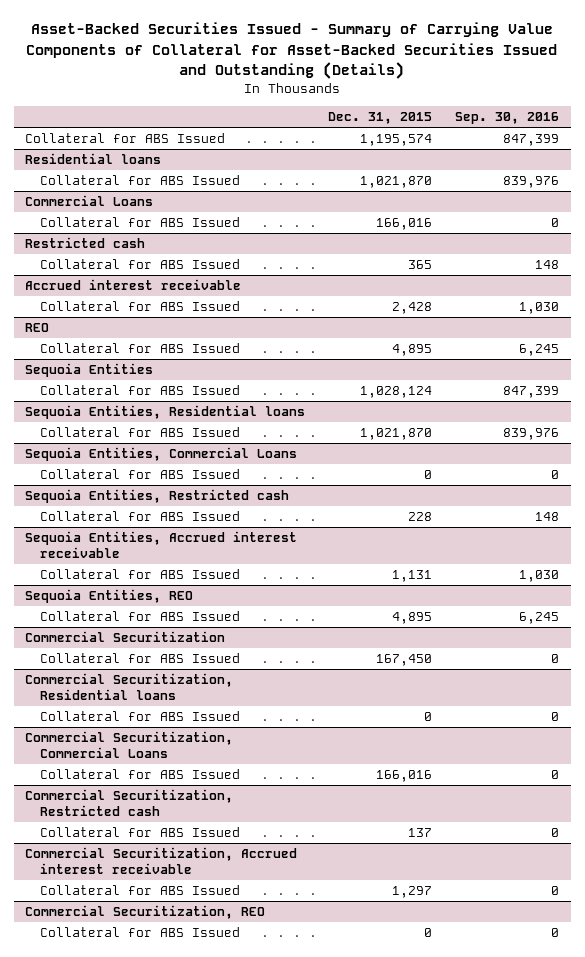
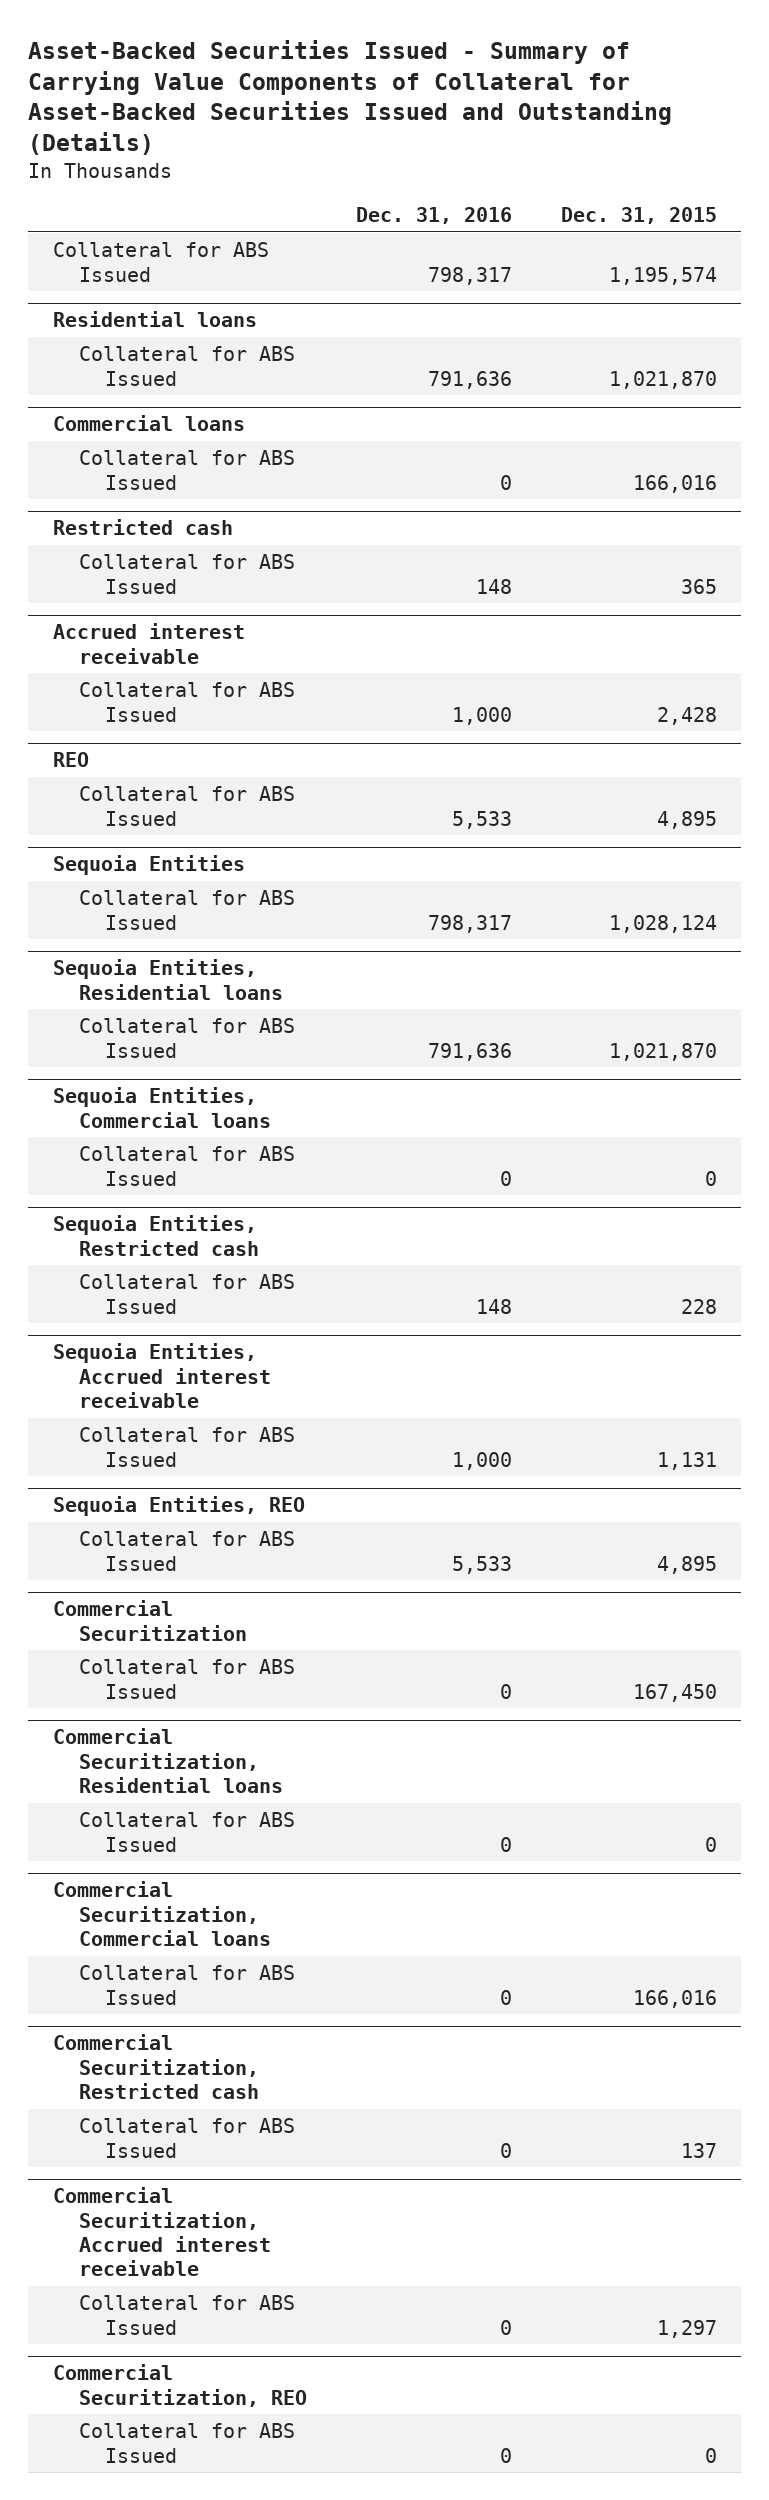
[455,112,560,125] Sep. 30, 2016 -> none
none -> [355,207,512,225] Dec. 31, 2016
[25,194,154,206] Commercial Loans -> [52,415,245,432] Commercial loans
[25,446,298,461] Sequoia Entities, Commercial Loans -> [52,1087,271,1128] Sequoia Entities, Commercial loans
[25,730,234,759] Commercial Securitization, Commercial Loans -> [52,1881,271,1946] Commercial Securitization, Commercial loans

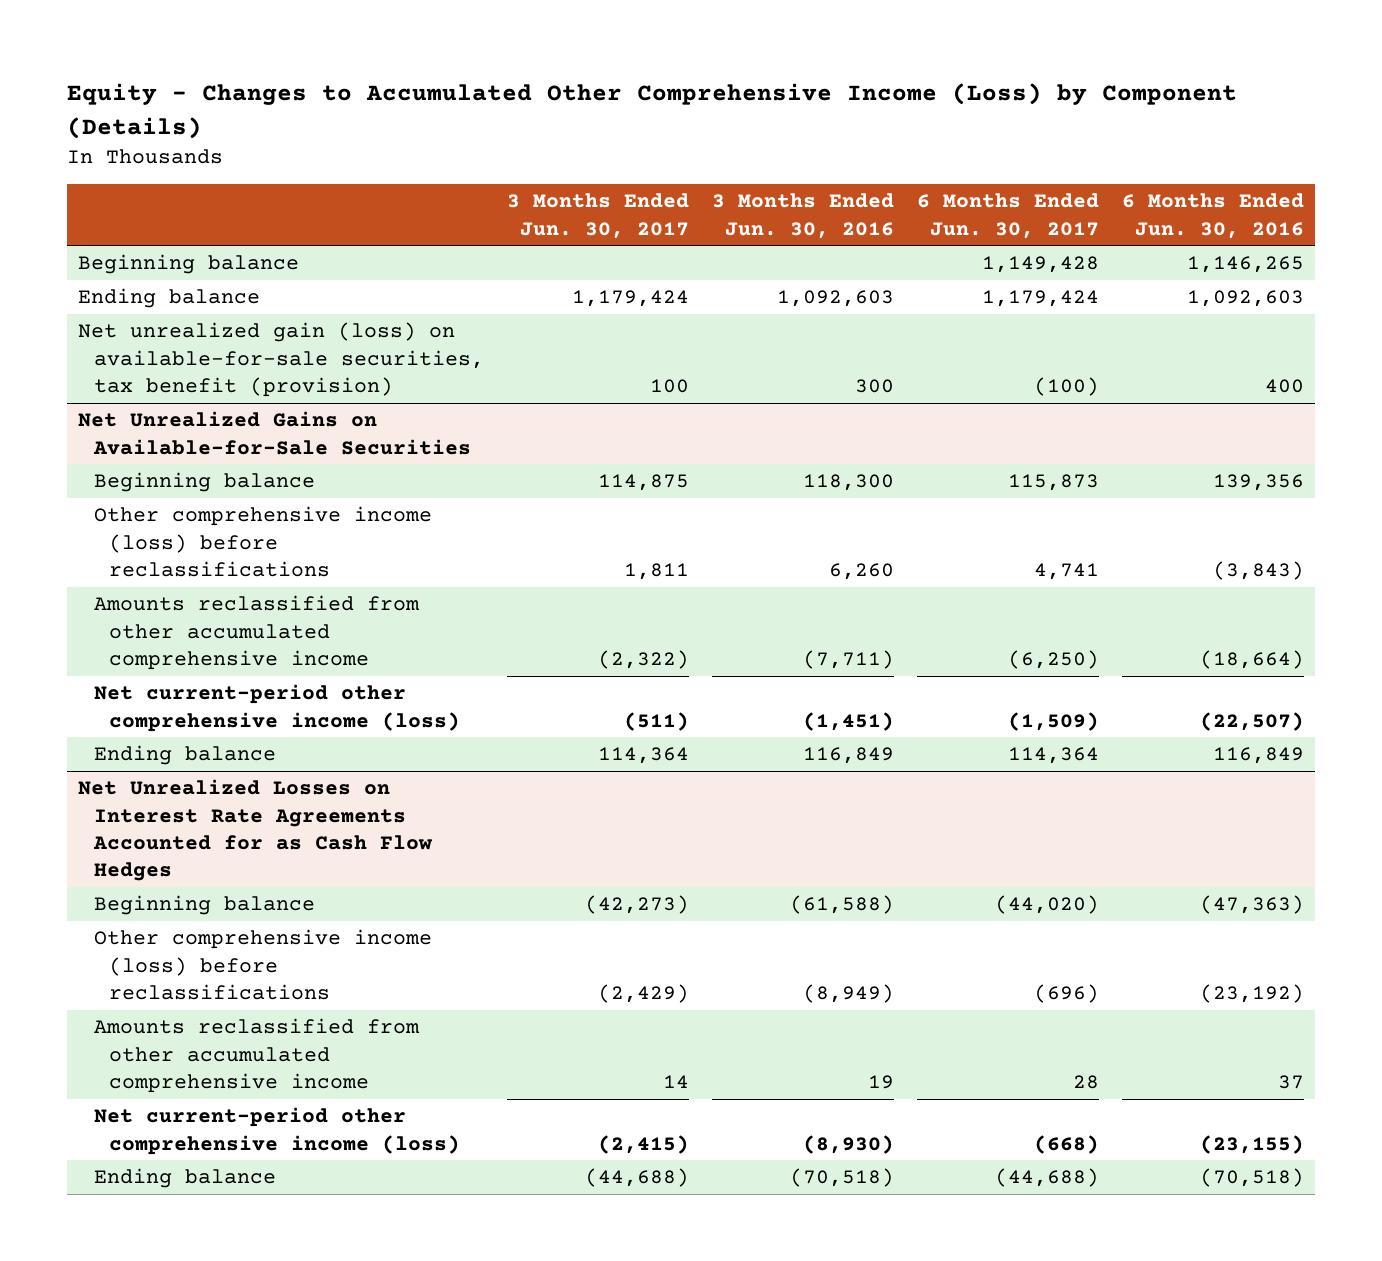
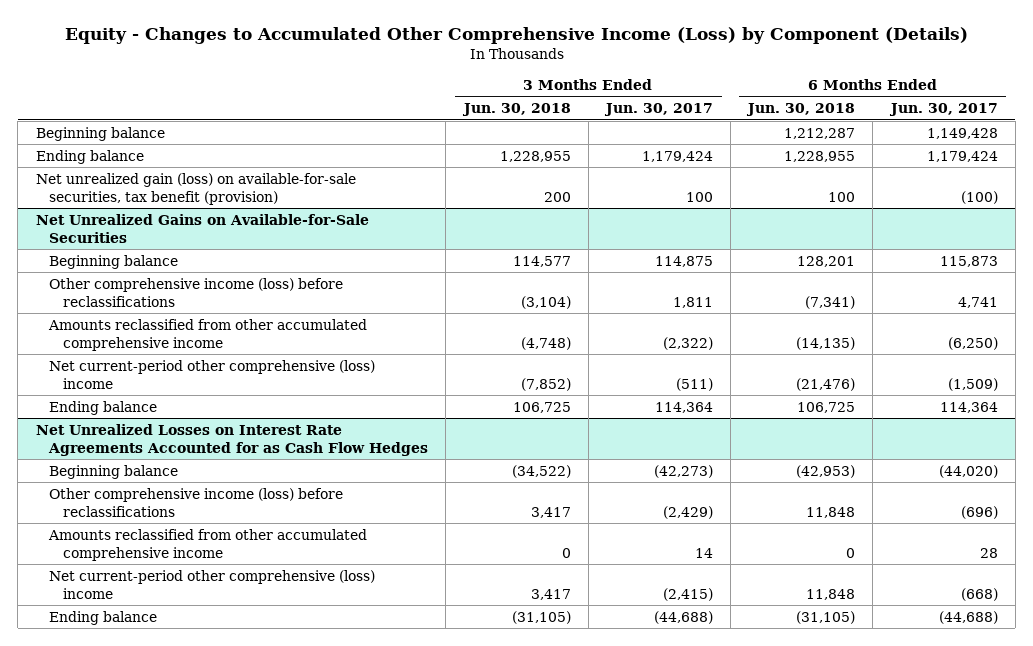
[711,193,894,239] 3 Months Ended Jun. 30, 2016 -> none
[1121,193,1304,239] 6 Months Ended Jun. 30, 2016 -> none
none -> [461,103,571,117] Jun. 30, 2018
none -> [746,103,856,117] Jun. 30, 2018
[93,684,461,732] Net current-period other comprehensive income (loss) -> [49,359,376,389] Net current-period other comprehensive (loss) income
[93,1107,461,1155] Net current-period other comprehensive income (loss) -> [49,569,376,599] Net current-period other comprehensive (loss) income

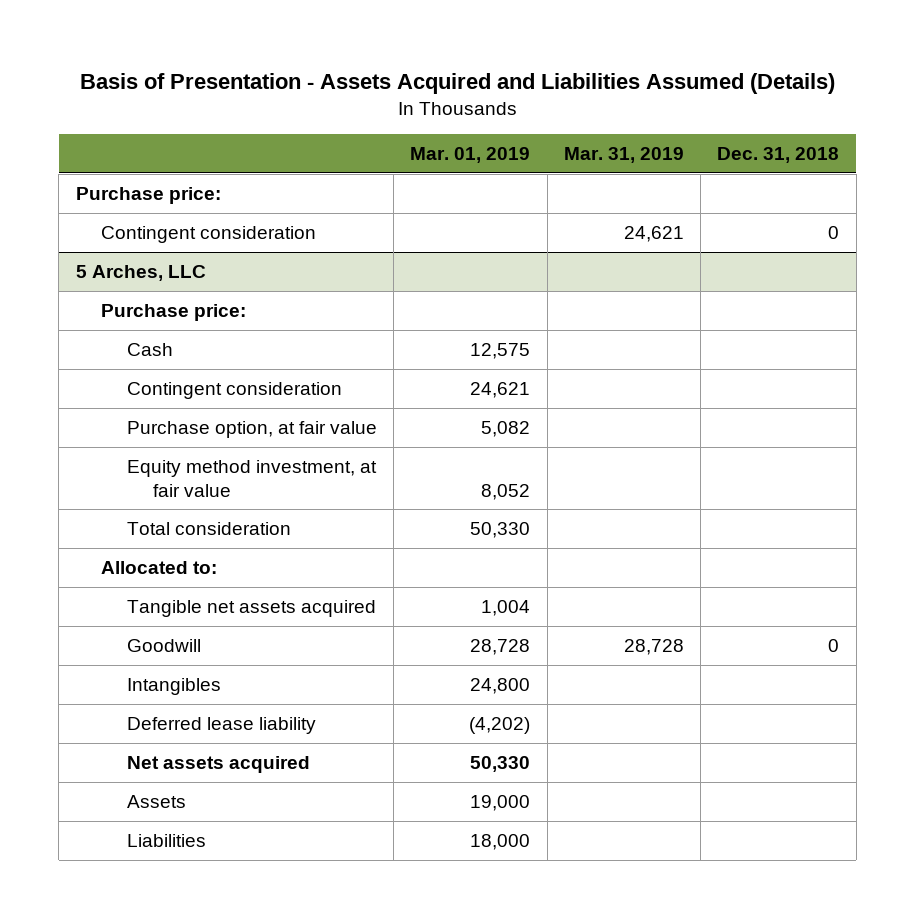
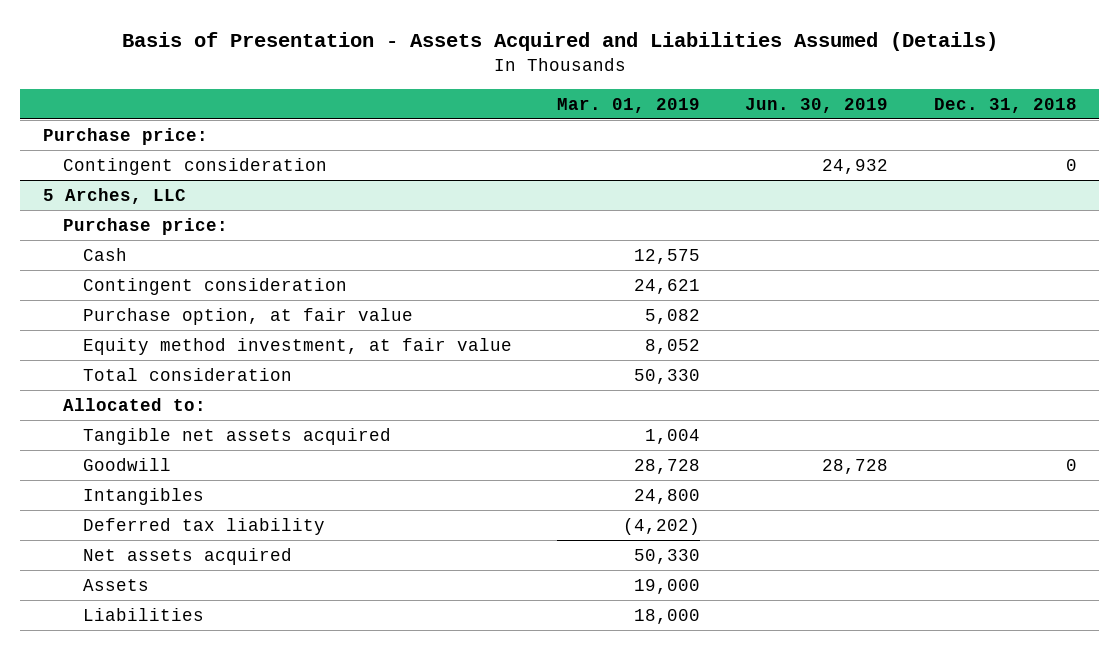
[563,146,684,163] Mar. 31, 2019 -> none
none -> [745,97,889,113] Jun. 30, 2019
[126,716,316,734] Deferred lease liability -> [83,517,326,535] Deferred tax liability

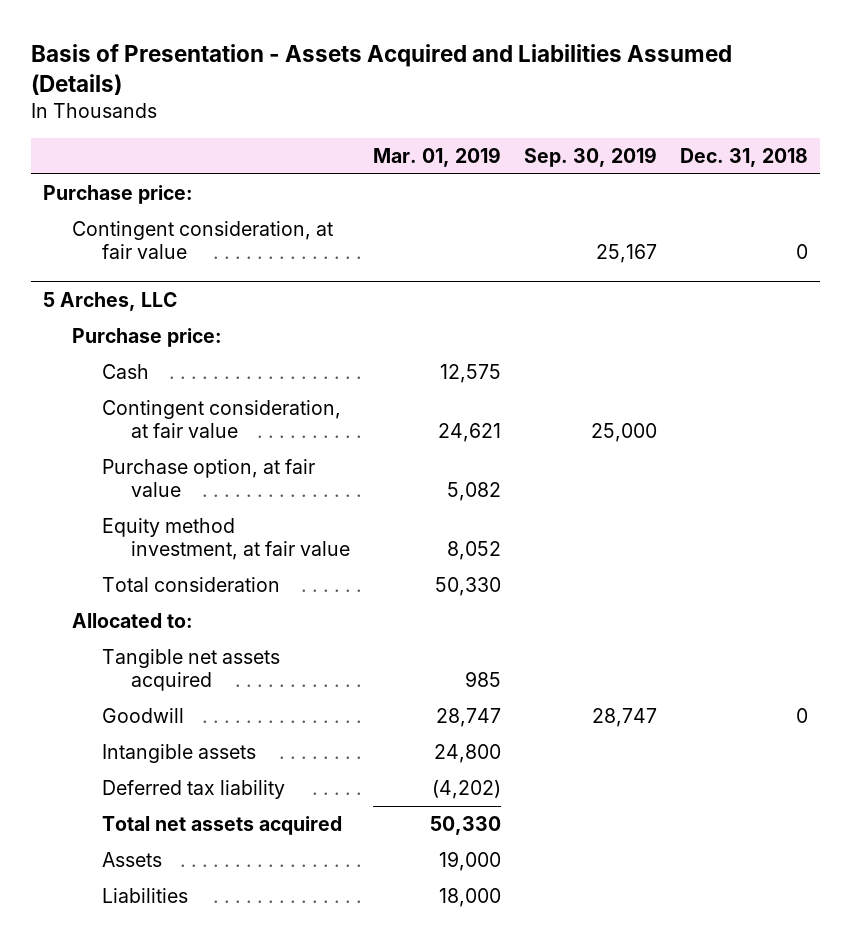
[745,97,889,113] Jun. 30, 2019 -> none
none -> [524,147,658,168] Sep. 30, 2019
[62,157,327,175] Contingent consideration -> [72,221,334,260] Contingent consideration, at fair value
[83,277,348,295] Contingent consideration -> [101,400,341,439] Contingent consideration, at fair value
[645,428,701,444] 1,004 -> [465,671,502,688] 985
[634,458,701,474] 28,728 -> [436,708,502,728] 28,747
[83,487,205,505] Intangibles -> [101,744,256,764] Intangible assets
[83,547,293,565] Net assets acquired -> [101,816,342,836] Total net assets acquired

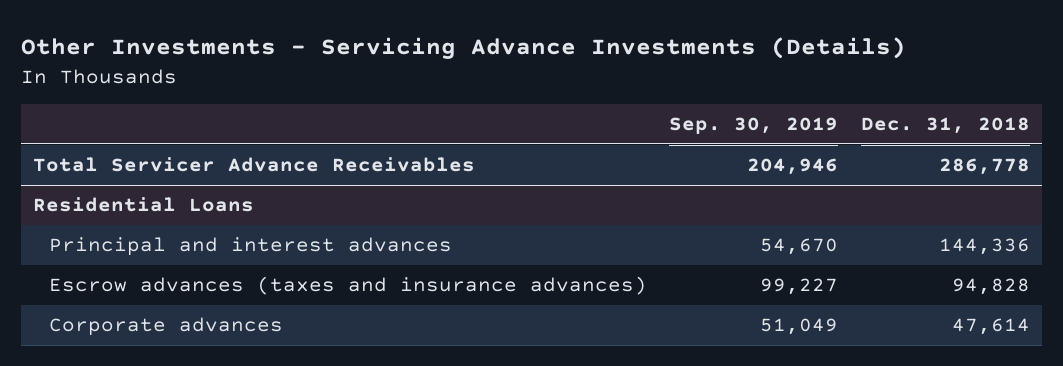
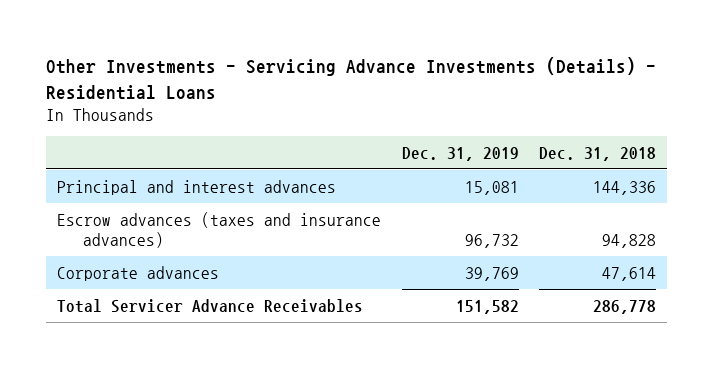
[21,37,907,60] Other Investments - Servicing Advance Investments (Details) -> [46,56,657,100] Other Investments - Servicing Advance Investments (Details) - Residential Loans
[669,117,839,135] Sep. 30, 2019 -> none
none -> [401,146,519,161] Dec. 31, 2019
[32,197,254,213] Residential Loans -> none
[32,157,475,173] Total Servicer Advance Receivables -> [56,298,363,313] Total Servicer Advance Receivables

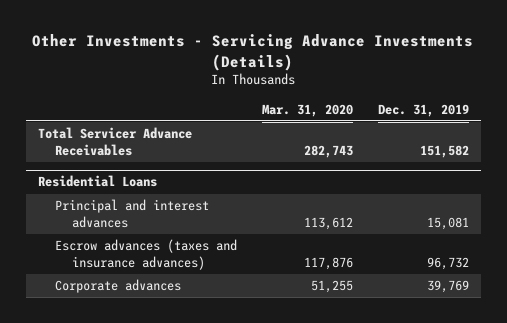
[46,56,657,100] Other Investments - Servicing Advance Investments (Details) - Residential Loans -> [32,34,474,71] Other Investments - Servicing Advance Investments (Details)
[539,146,657,161] Dec. 31, 2018 -> none
none -> [261,103,353,117] Mar. 31, 2020
[56,298,363,313] Total Servicer Advance Receivables -> [38,127,193,156] Total Servicer Advance Receivables
none -> [38,175,158,188] Residential Loans

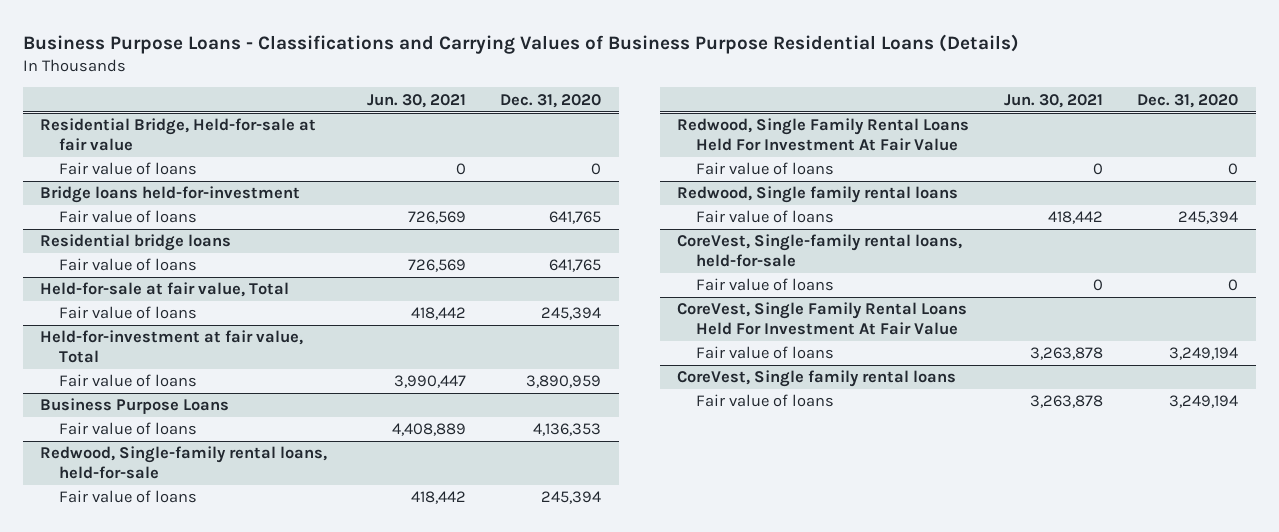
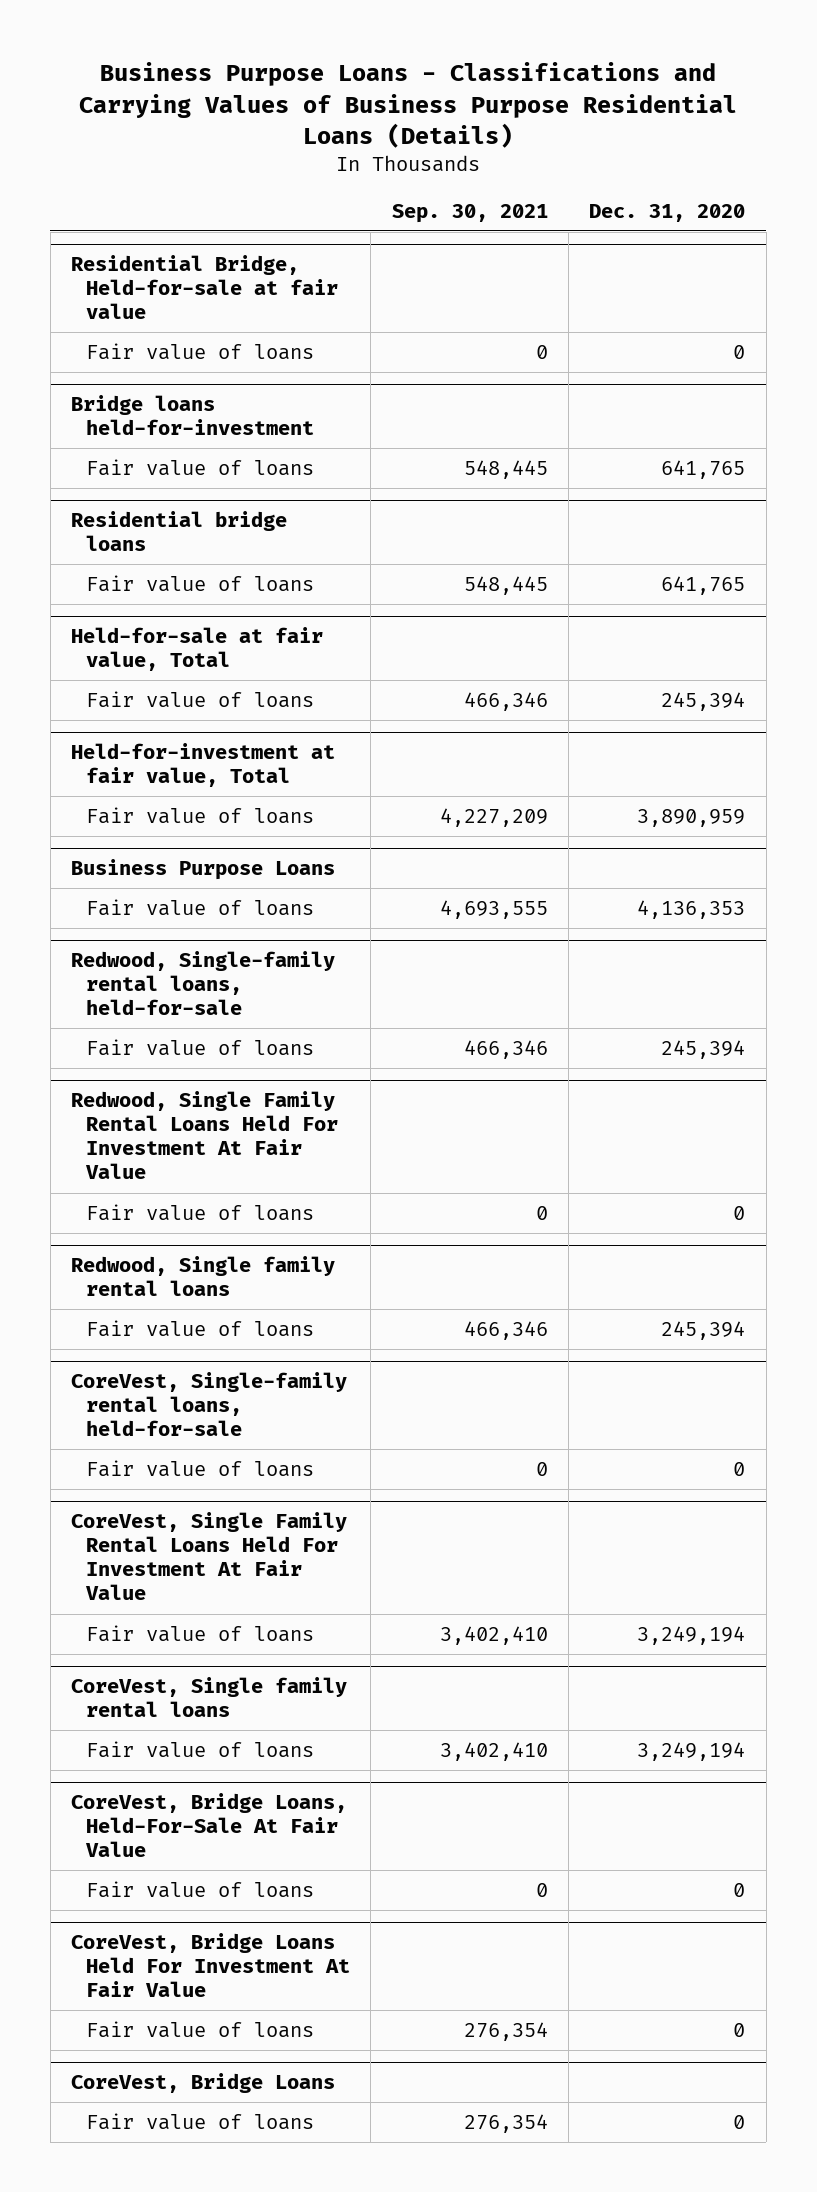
[366,93,466,108] Jun. 30, 2021 -> none
none -> [391,203,548,223] Sep. 30, 2021
none -> [71,1793,348,1858] CoreVest, Bridge Loans, Held-For-Sale At Fair Value
none -> [85,1881,314,1899] Fair value of loans
none -> [71,1933,350,1998] CoreVest, Bridge Loans Held For Investment At Fair Value
none -> [85,2021,314,2039] Fair value of loans
none -> [71,2073,336,2094] CoreVest, Bridge Loans
none -> [85,2113,314,2131] Fair value of loans

